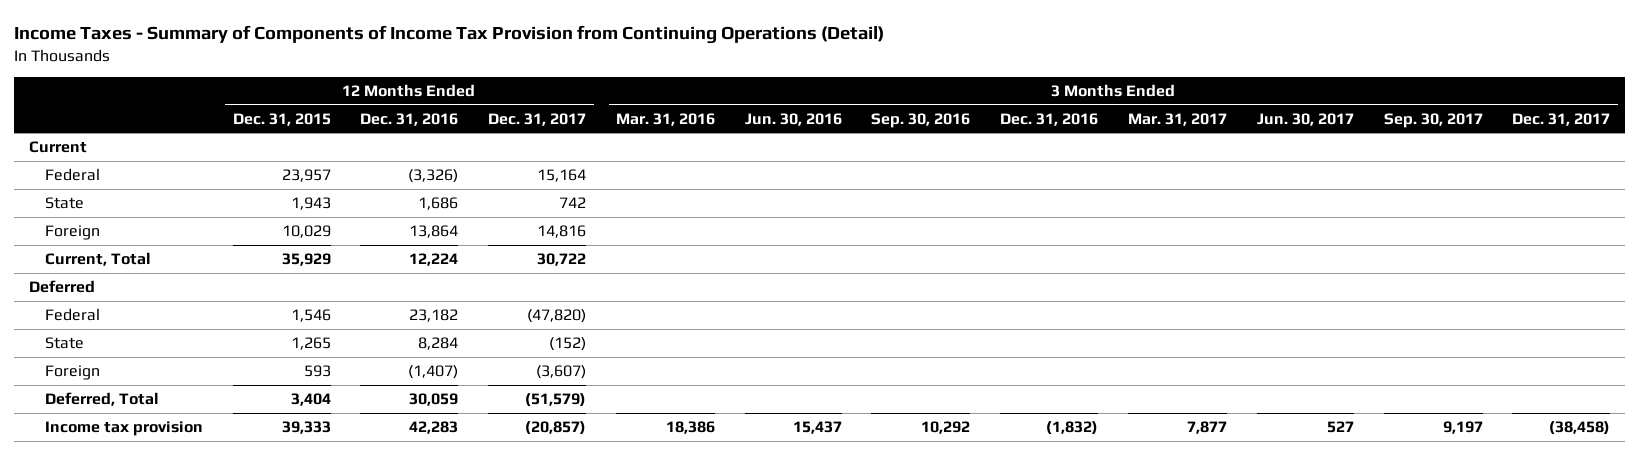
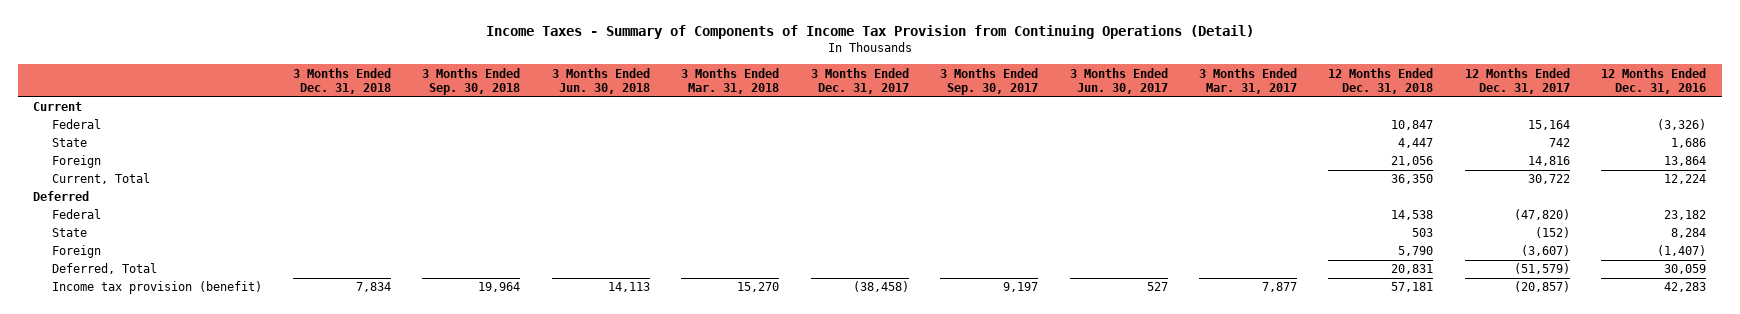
[232,112,331,126] Dec. 31, 2015 -> none
[615,112,715,126] Mar. 31, 2016 -> none
[744,112,842,126] Jun. 30, 2016 -> none
[871,112,971,128] Sep. 30, 2016 -> none
[1000,112,1099,126] Dec. 31, 2016 -> none
none -> [292,67,391,95] 3 Months Ended Dec. 31, 2018
none -> [422,67,521,96] 3 Months Ended Sep. 30, 2018
none -> [551,67,650,95] 3 Months Ended Jun. 30, 2018
none -> [681,67,780,95] 3 Months Ended Mar. 31, 2018
none -> [1328,67,1434,95] 12 Months Ended Dec. 31, 2018
[44,421,203,437] Income tax provision -> [51,281,262,295] Income tax provision (benefit)

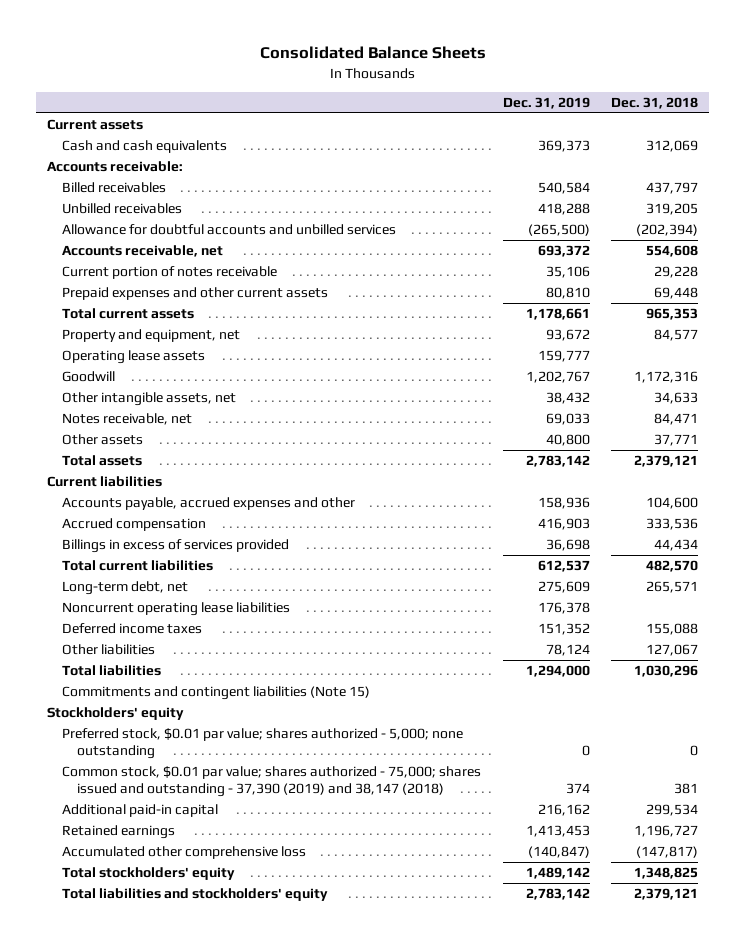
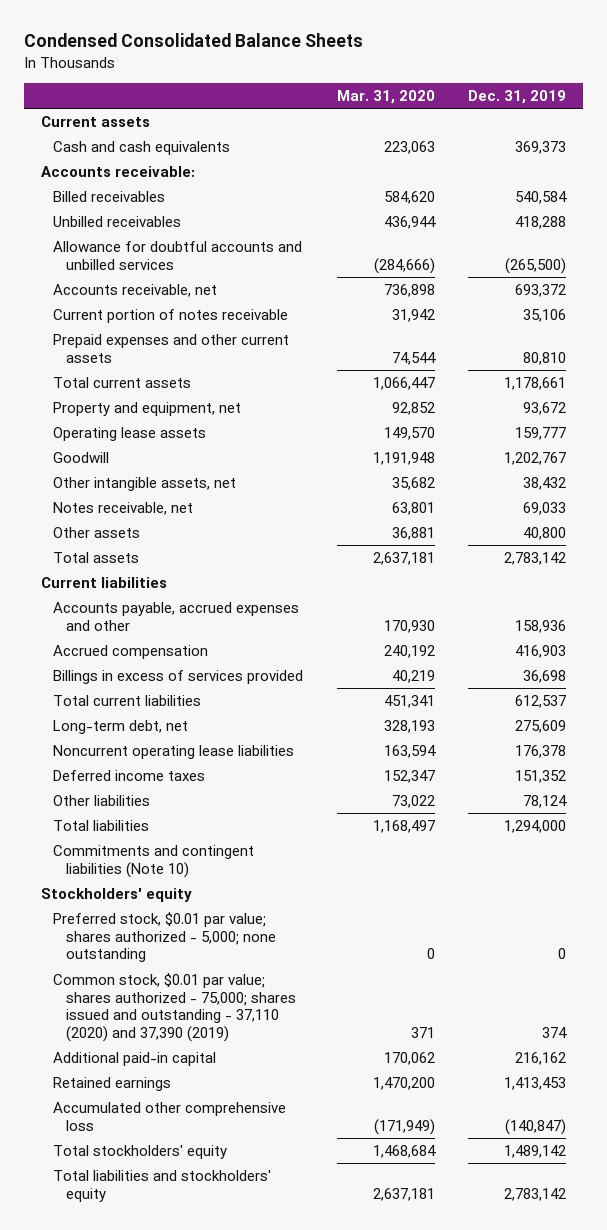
[259,46,486,60] Consolidated Balance Sheets -> [23,33,363,48] Condensed Consolidated Balance Sheets
[610,96,698,109] Dec. 31, 2018 -> none
none -> [336,89,435,104] Mar. 31, 2020
[62,686,371,701] Commitments and contingent liabilities (Note 15) -> [53,845,255,878] Commitments and contingent liabilities (Note 10)
[62,766,482,798] Common stock, $0.01 par value; shares authorized - 75,000; shares issued and outstanding - 37,390 (2019) and 38,147 (2018) -> [53,973,296,1042] Common stock, $0.01 par value; shares authorized - 75,000; shares issued and outstanding - 37,110 (2020) and 37,390 (2019)

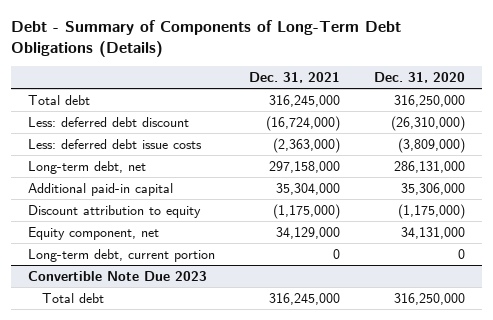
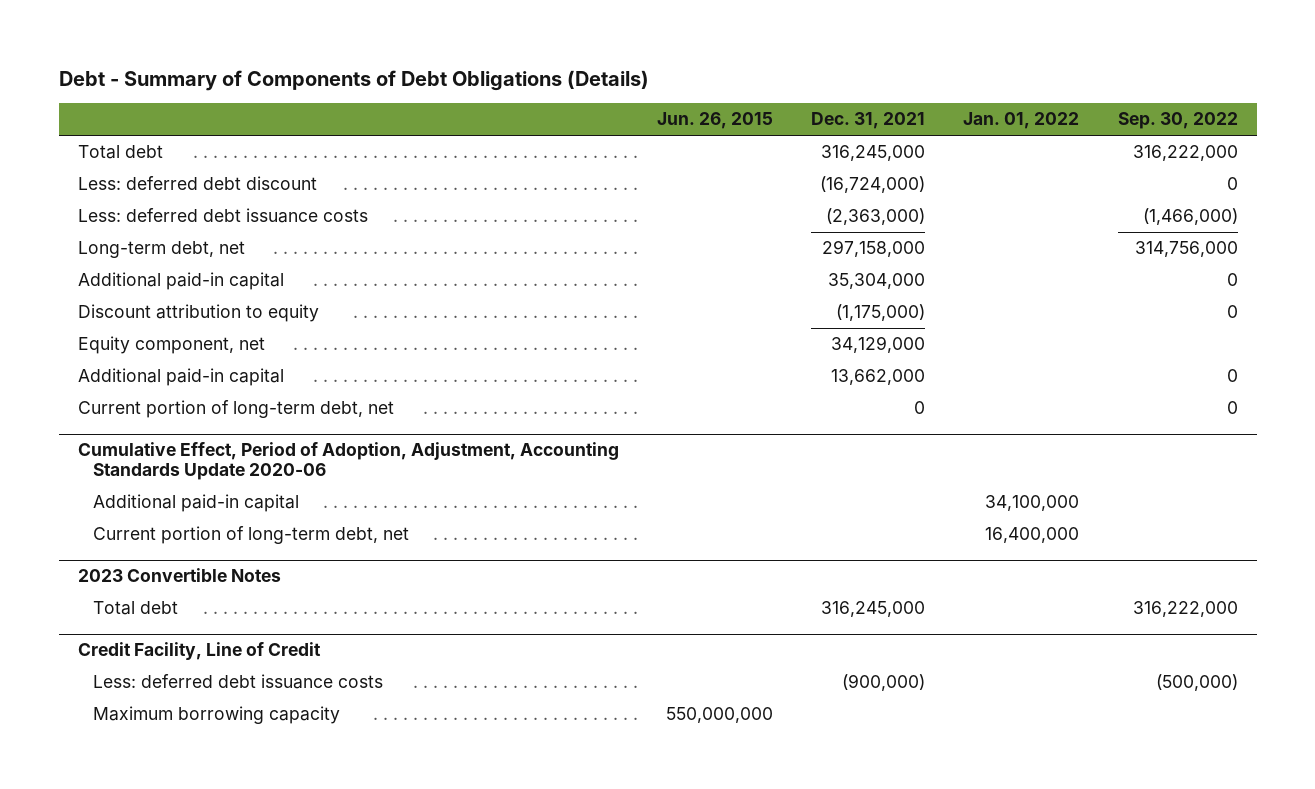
[11,19,402,57] Debt - Summary of Components of Long-Term Debt Obligations (Details) -> [58,69,649,91] Debt - Summary of Components of Debt Obligations (Details)
[374,72,466,84] Dec. 31, 2020 -> none
none -> [657,112,774,130] Jun. 26, 2015
none -> [963,112,1080,130] Jan. 01, 2022
none -> [1117,112,1238,130] Sep. 30, 2022
[28,138,203,149] Less: deferred debt issue costs -> [77,208,368,224] Less: deferred debt issuance costs
none -> [77,368,284,387] Additional paid-in capital
[28,248,216,262] Long-term debt, current portion -> [77,400,394,419] Current portion of long-term debt, net
none -> [77,442,619,481] Cumulative Effect, Period of Adoption, Adjustment, Accounting Standards Update 2020-06
none -> [92,494,299,513] Additional paid-in capital
none -> [92,526,409,545] Current portion of long-term debt, net
[28,270,208,281] Convertible Note Due 2023 -> [77,568,281,583] 2023 Convertible Notes
none -> [77,642,321,661] Credit Facility, Line of Credit
none -> [92,674,383,690] Less: deferred debt issuance costs
none -> [92,706,340,725] Maximum borrowing capacity

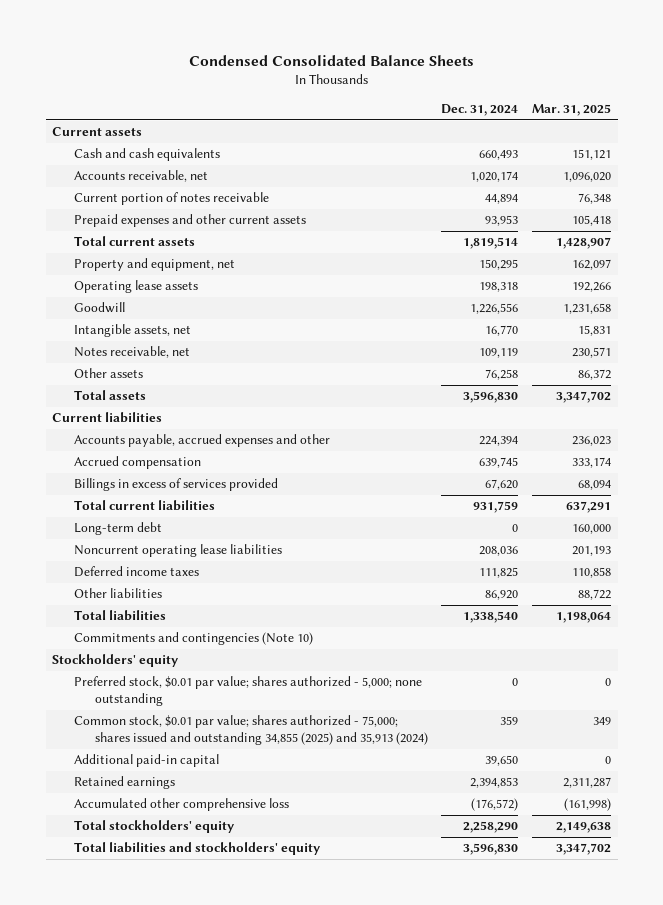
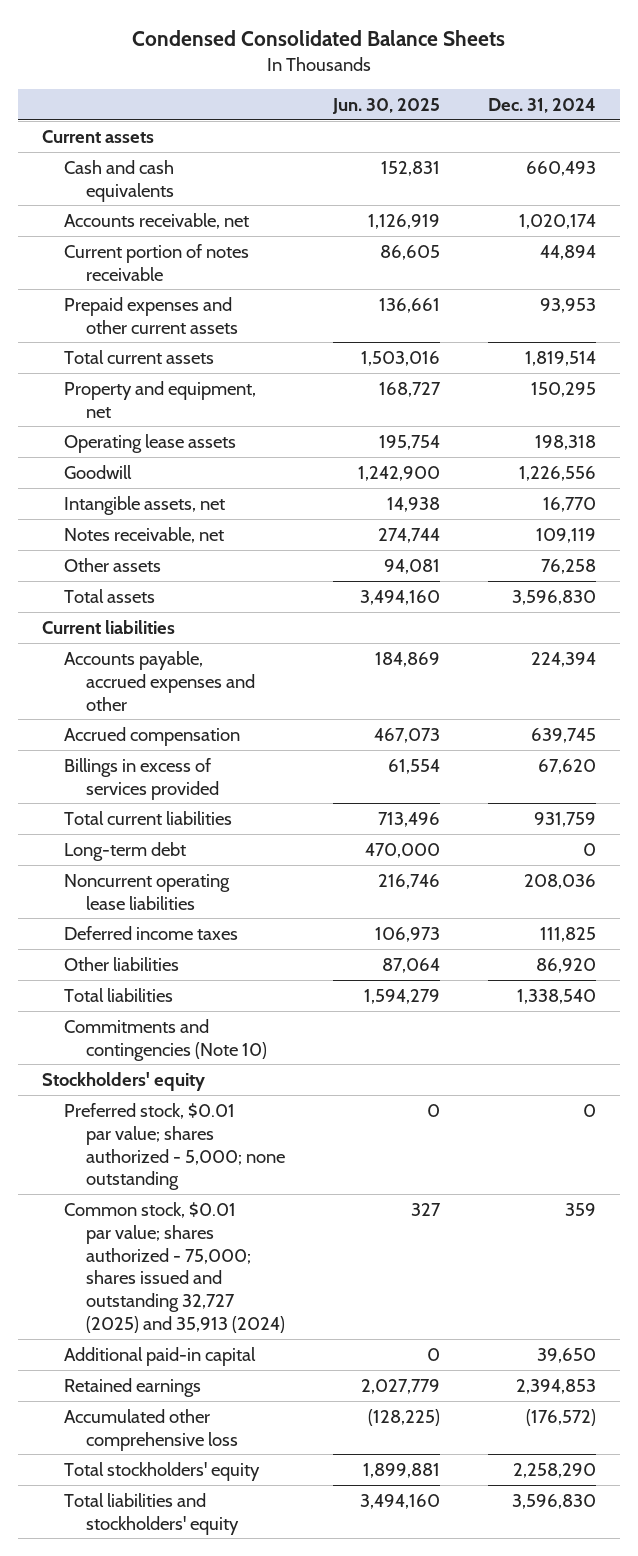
[531,104,611,117] Mar. 31, 2025 -> none
none -> [332,97,441,114] Jun. 30, 2025
[73,715,428,746] Common stock, $0.01 par value; shares authorized - 75,000; shares issued and outstanding 34,855 (2025) and 35,913 (2024) -> [64,1201,286,1334] Common stock, $0.01 par value; shares authorized - 75,000; shares issued and outstanding 32,727 (2025) and 35,913 (2024)

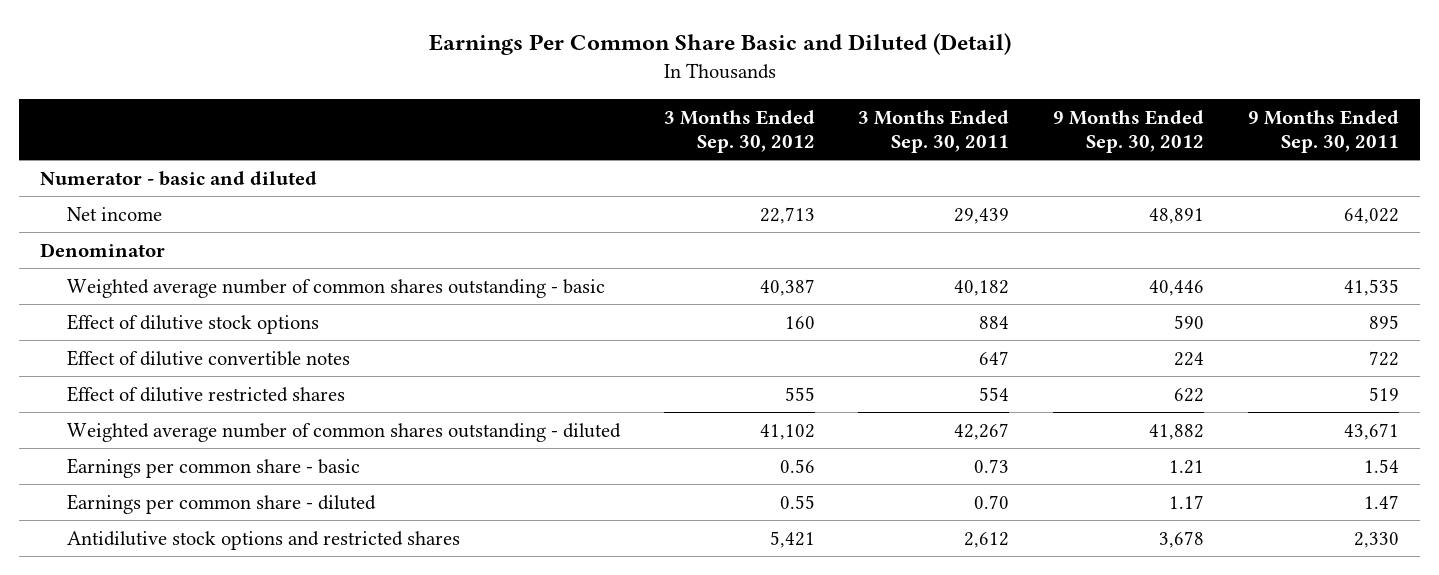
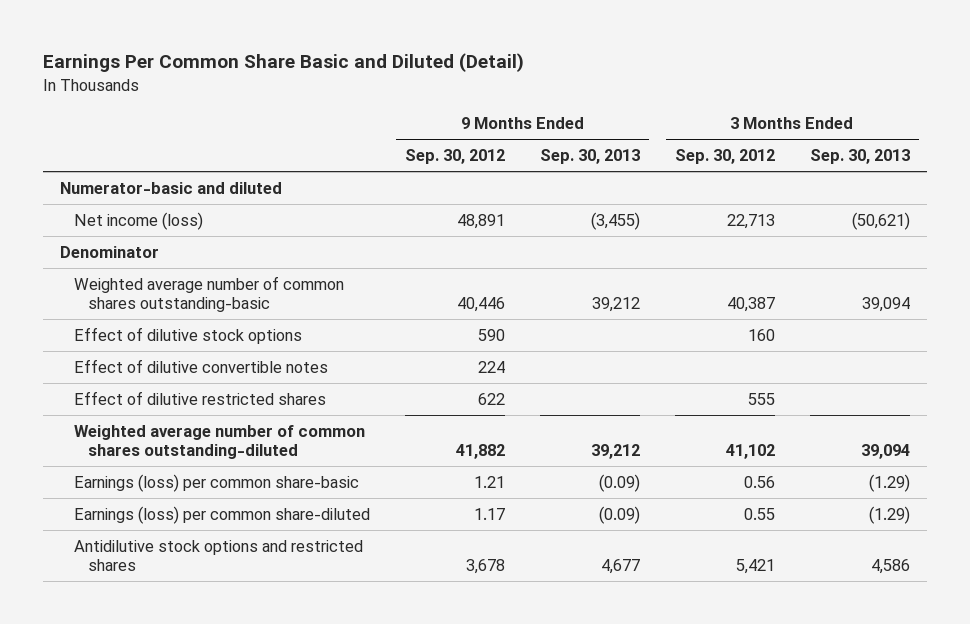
[858,109,1010,153] 3 Months Ended Sep. 30, 2011 -> none
[1247,109,1399,153] 9 Months Ended Sep. 30, 2011 -> none
none -> [540,148,641,164] Sep. 30, 2013
none -> [809,148,910,164] Sep. 30, 2013
[40,170,318,186] Numerator - basic and diluted -> [60,181,283,194] Numerator-basic and diluted
[66,206,162,221] Net income -> [74,211,204,230] Net income (loss)
[66,278,605,298] Weighted average number of common shares outstanding - basic -> [74,275,345,313] Weighted average number of common shares outstanding-basic
[66,422,621,442] Weighted average number of common shares outstanding - diluted -> [74,424,366,460] Weighted average number of common shares outstanding-diluted
[66,457,360,478] Earnings per common share - basic -> [74,473,360,492] Earnings (loss) per common share-basic
[66,493,376,514] Earnings per common share - diluted -> [74,505,371,524] Earnings (loss) per common share-diluted

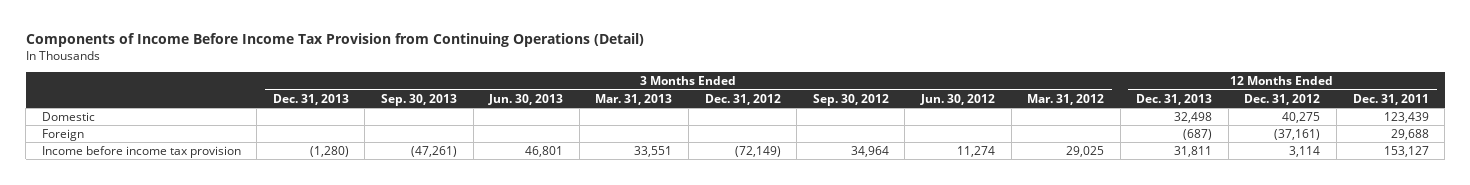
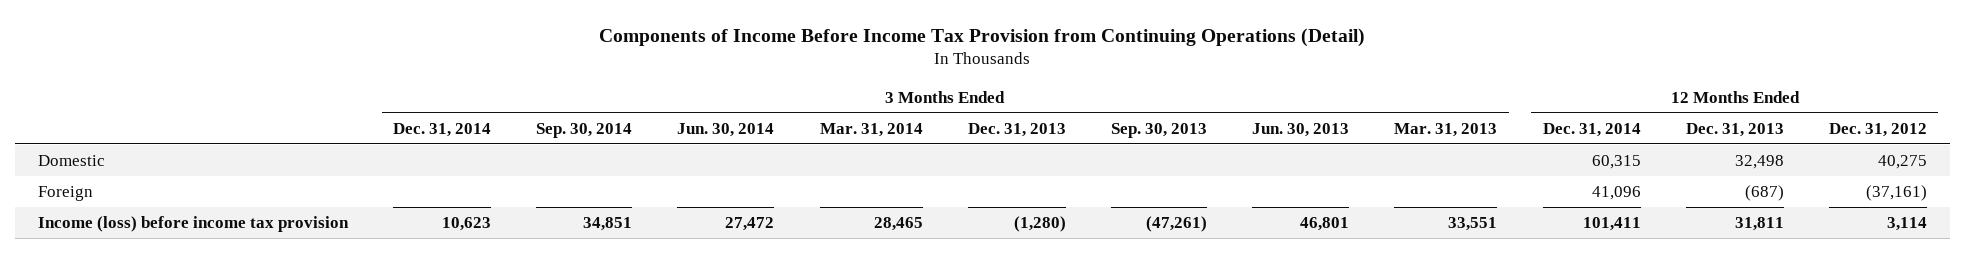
[704,93,781,105] Dec. 31, 2012 -> none
[812,93,889,106] Sep. 30, 2012 -> none
[919,93,995,105] Jun. 30, 2012 -> none
[1027,93,1105,105] Mar. 31, 2012 -> none
[1352,93,1429,105] Dec. 31, 2011 -> none
none -> [392,122,491,137] Dec. 31, 2014
none -> [536,122,633,138] Sep. 30, 2014
none -> [677,122,775,137] Jun. 30, 2014
none -> [819,122,923,137] Mar. 31, 2014
none -> [1542,122,1641,137] Dec. 31, 2014
[41,146,241,159] Income before income tax provision -> [37,216,349,233] Income (loss) before income tax provision

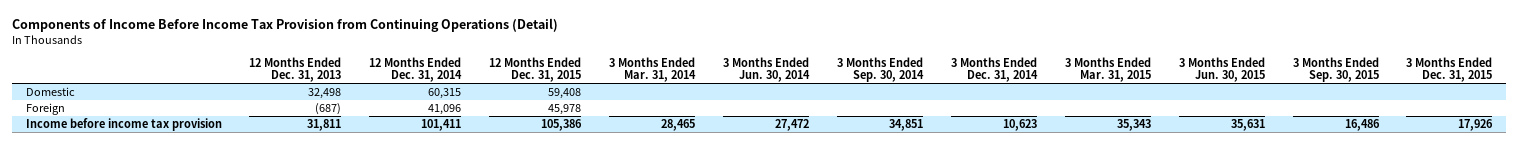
[967,122,1066,137] Dec. 31, 2013 -> none
[1110,122,1207,138] Sep. 30, 2013 -> none
[1252,122,1350,137] Jun. 30, 2013 -> none
[1394,122,1498,137] Mar. 31, 2013 -> none
[1828,122,1927,137] Dec. 31, 2012 -> none
none -> [489,56,582,83] 12 Months Ended Dec. 31, 2015
none -> [1064,56,1151,83] 3 Months Ended Mar. 31, 2015
none -> [1178,56,1265,83] 3 Months Ended Jun. 30, 2015
none -> [1292,56,1379,83] 3 Months Ended Sep. 30, 2015
none -> [1406,56,1493,83] 3 Months Ended Dec. 31, 2015
[37,216,349,233] Income (loss) before income tax provision -> [25,117,222,131] Income before income tax provision

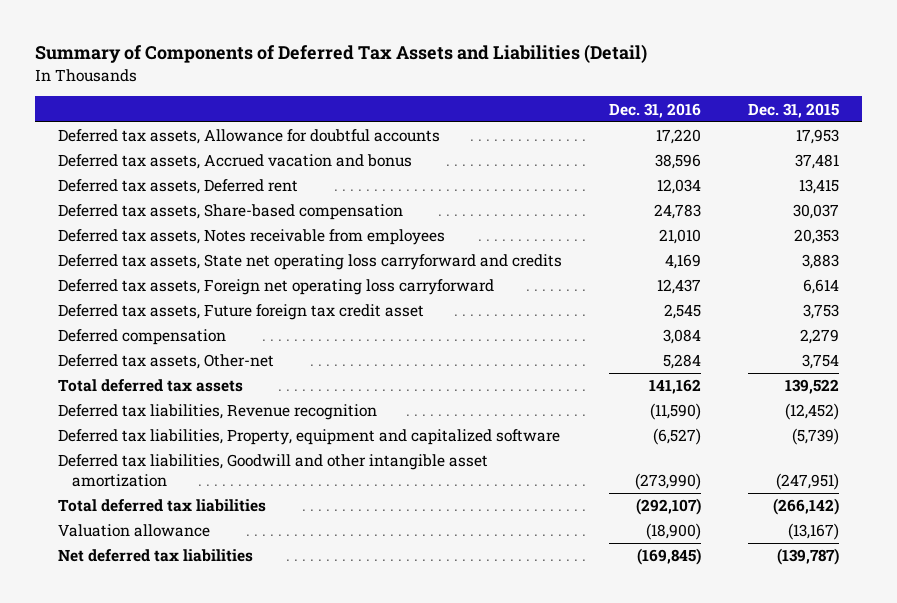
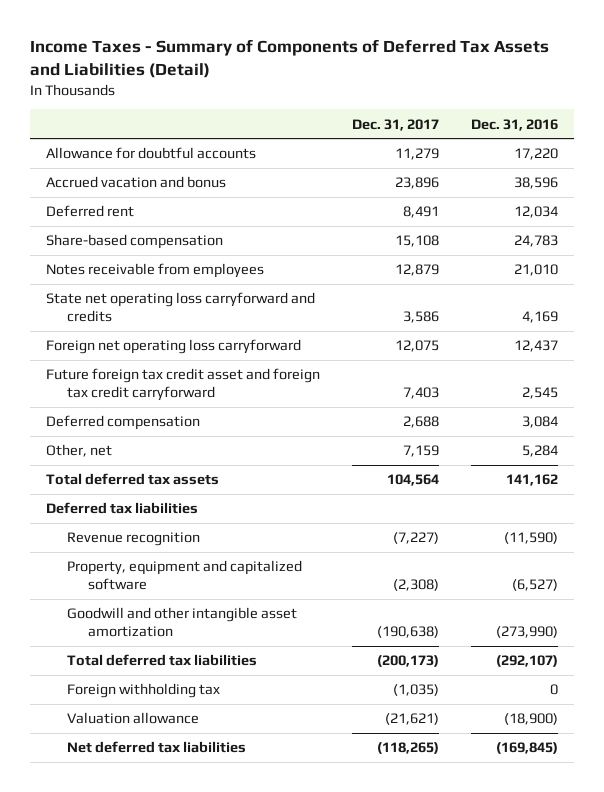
[34,44,647,64] Summary of Components of Deferred Tax Assets and Liabilities (Detail) -> [29,39,549,79] Income Taxes - Summary of Components of Deferred Tax Assets and Liabilities (Detail)
[747,102,839,118] Dec. 31, 2015 -> none
none -> [351,118,439,131] Dec. 31, 2017
[58,129,441,145] Deferred tax assets, Allowance for doubtful accounts -> [45,147,256,160] Allowance for doubtful accounts
[58,154,413,170] Deferred tax assets, Accrued vacation and bonus -> [45,176,226,189] Accrued vacation and bonus
[58,179,299,195] Deferred tax assets, Deferred rent -> [45,205,134,218] Deferred rent
[58,204,404,221] Deferred tax assets, Share-based compensation -> [45,234,223,250] Share-based compensation
[58,229,446,246] Deferred tax assets, Notes receivable from employees -> [45,263,264,279] Notes receivable from employees
[58,254,563,271] Deferred tax assets, State net operating loss carryforward and credits -> [45,292,315,323] State net operating loss carryforward and credits
[58,279,495,296] Deferred tax assets, Foreign net operating loss carryforward -> [45,339,301,355] Foreign net operating loss carryforward
[58,304,425,321] Deferred tax assets, Future foreign tax credit asset -> [45,368,320,402] Future foreign tax credit asset and foreign tax credit carryforward
[58,354,275,370] Deferred tax assets, Other-net -> [45,444,112,458] Other, net
none -> [45,502,198,515] Deferred tax liabilities
[58,404,378,421] Deferred tax liabilities, Revenue recognition -> [66,532,200,547] Revenue recognition
[58,429,561,446] Deferred tax liabilities, Property, equipment and capitalized software -> [66,560,302,591] Property, equipment and capitalized software
[58,454,489,488] Deferred tax liabilities, Goodwill and other intangible asset amortization -> [66,607,297,638] Goodwill and other intangible asset amortization
none -> [66,683,220,699] Foreign withholding tax

